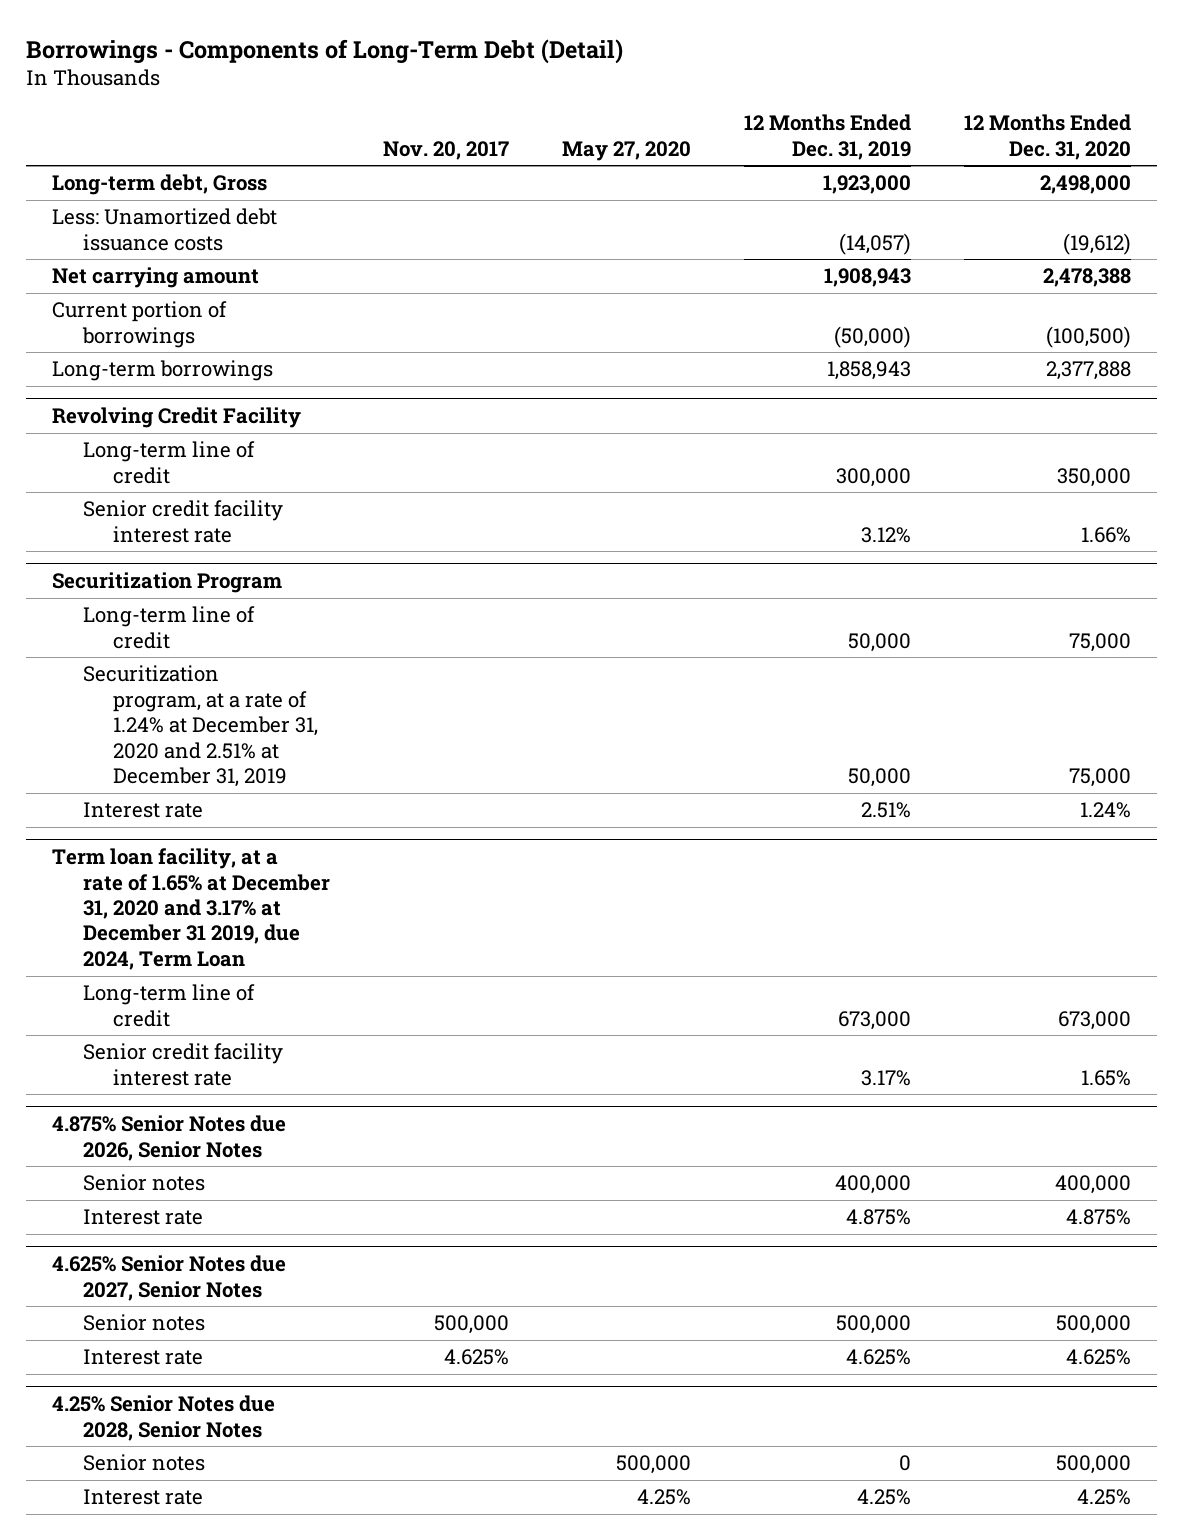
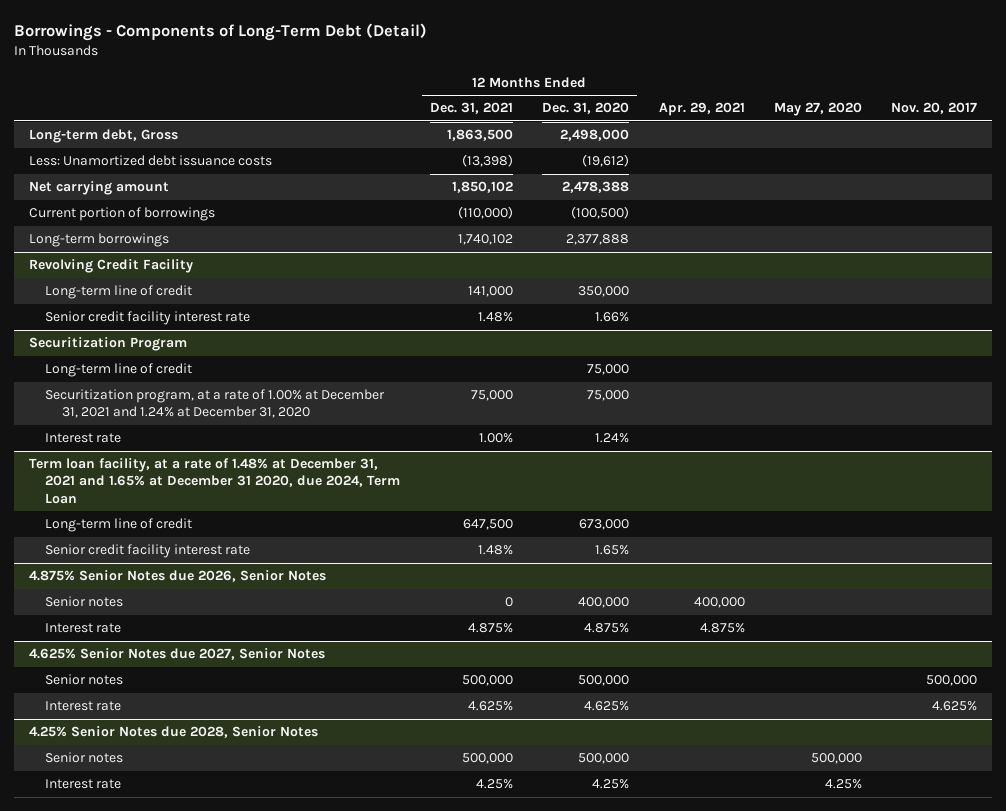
[743,114,911,160] 12 Months Ended Dec. 31, 2019 -> none
none -> [429,102,513,115] Dec. 31, 2021
none -> [658,102,745,117] Apr. 29, 2021
[82,665,319,788] Securitization program, at a rate of 1.24% at December 31, 2020 and 2.51% at December 31, 2019 -> [45,389,386,419] Securitization program, at a rate of 1.00% at December 31, 2021 and 1.24% at December 31, 2020
[52,848,330,970] Term loan facility, at a rate of 1.65% at December 31, 2020 and 3.17% at December 31 2019, due 2024, Term Loan -> [28,458,401,504] Term loan facility, at a rate of 1.48% at December 31, 2021 and 1.65% at December 31 2020, due 2024, Term Loan

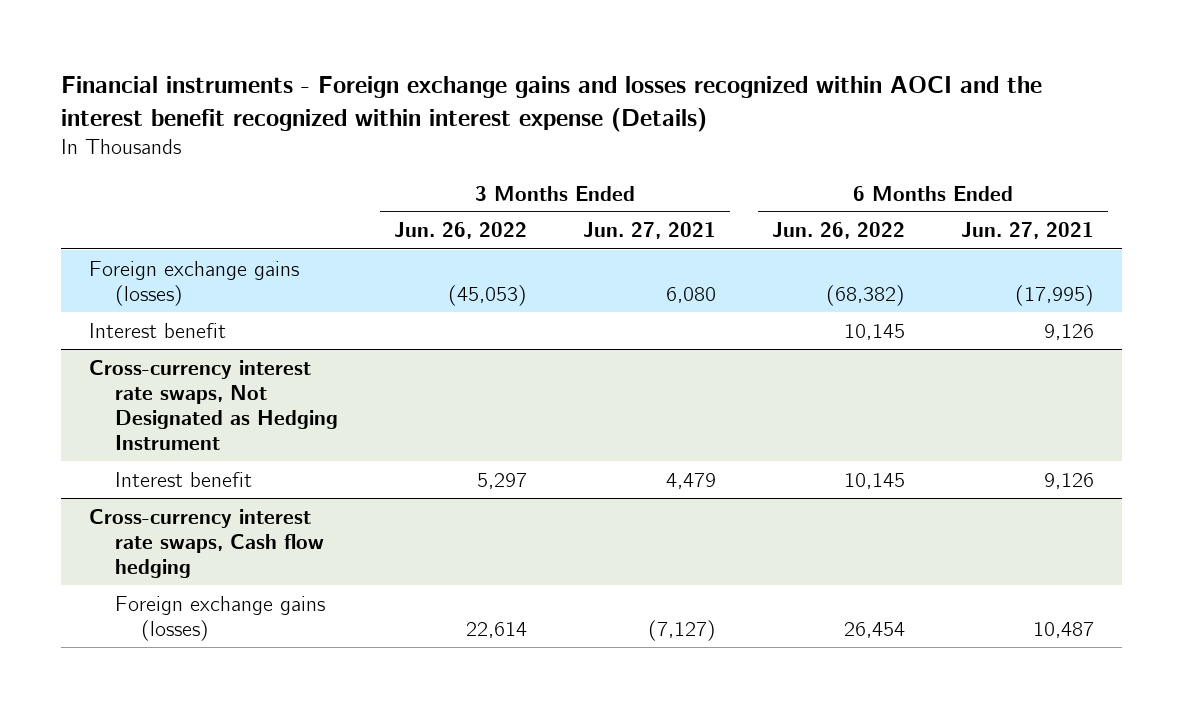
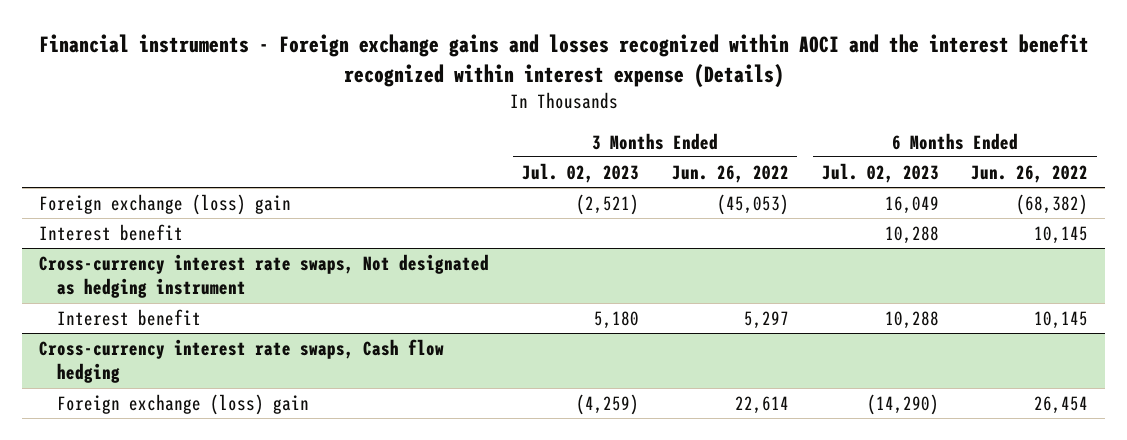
[583,222,717,240] Jun. 27, 2021 -> none
[961,222,1095,240] Jun. 27, 2021 -> none
none -> [521,162,639,183] Jul. 02, 2023
none -> [821,162,939,183] Jul. 02, 2023
[88,260,299,306] Foreign exchange gains (losses) -> [38,193,291,215] Foreign exchange (loss) gain
[88,359,338,451] Cross-currency interest rate swaps, Not Designated as Hedging Instrument -> [38,253,489,299] Cross-currency interest rate swaps, Not designated as hedging instrument
[114,595,325,641] Foreign exchange gains (losses) -> [57,393,310,415] Foreign exchange (loss) gain

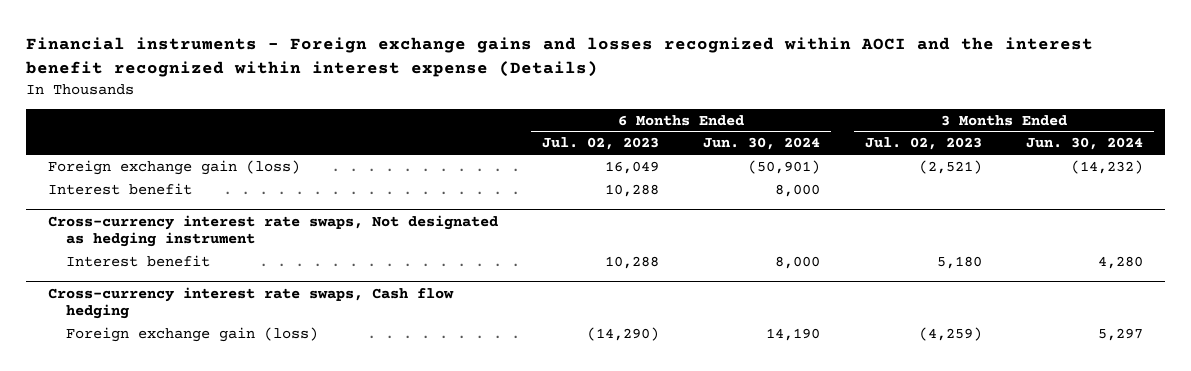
[671,164,789,183] Jun. 26, 2022 -> none
[971,164,1089,183] Jun. 26, 2022 -> none
none -> [703,137,821,151] Jun. 30, 2024
none -> [1025,137,1143,151] Jun. 30, 2024
[38,193,291,215] Foreign exchange (loss) gain -> [47,159,300,175] Foreign exchange gain (loss)
[57,393,310,415] Foreign exchange (loss) gain -> [66,326,319,342] Foreign exchange gain (loss)

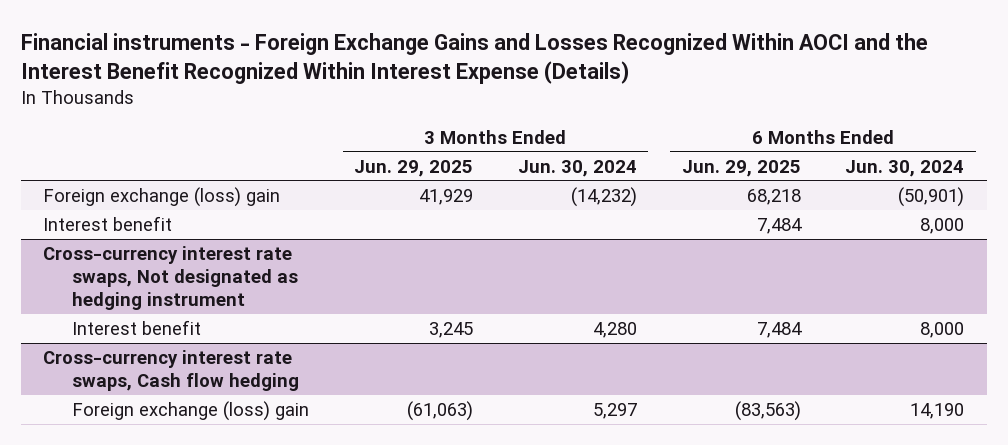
[25,37,1093,77] Financial instruments - Foreign exchange gains and losses recognized within AOCI and the interest benefit recognized within interest expense (Details) -> [20,32,928,84] Financial instruments - Foreign Exchange Gains and Losses Recognized Within AOCI and the Interest Benefit Recognized Within Interest Expense (Details)
[542,137,660,151] Jul. 02, 2023 -> none
[864,137,982,151] Jul. 02, 2023 -> none
none -> [354,159,474,177] Jun. 29, 2025
none -> [681,159,801,177] Jun. 29, 2025
[47,159,300,175] Foreign exchange gain (loss) -> [43,187,281,208] Foreign exchange (loss) gain
[66,326,319,342] Foreign exchange gain (loss) -> [72,401,310,422] Foreign exchange (loss) gain

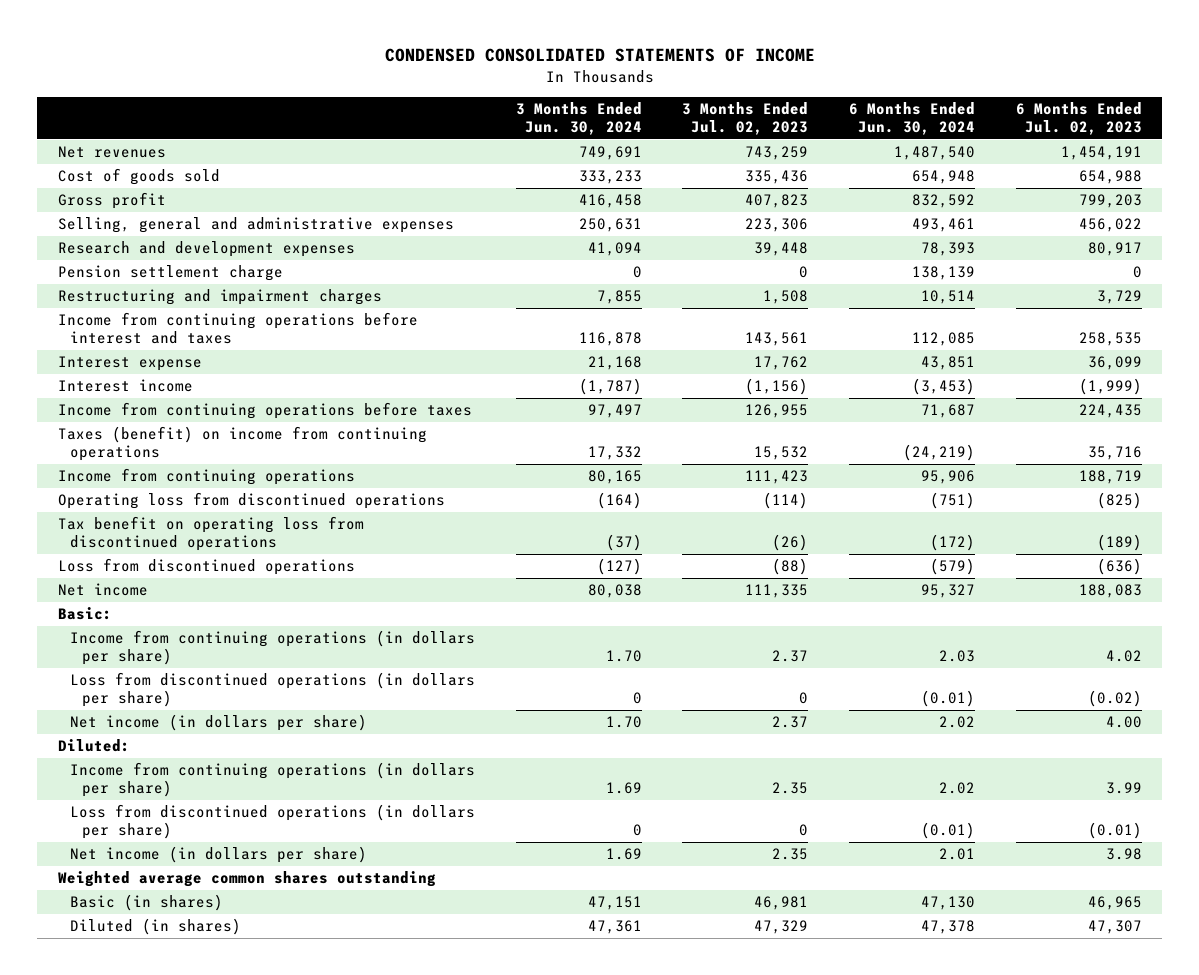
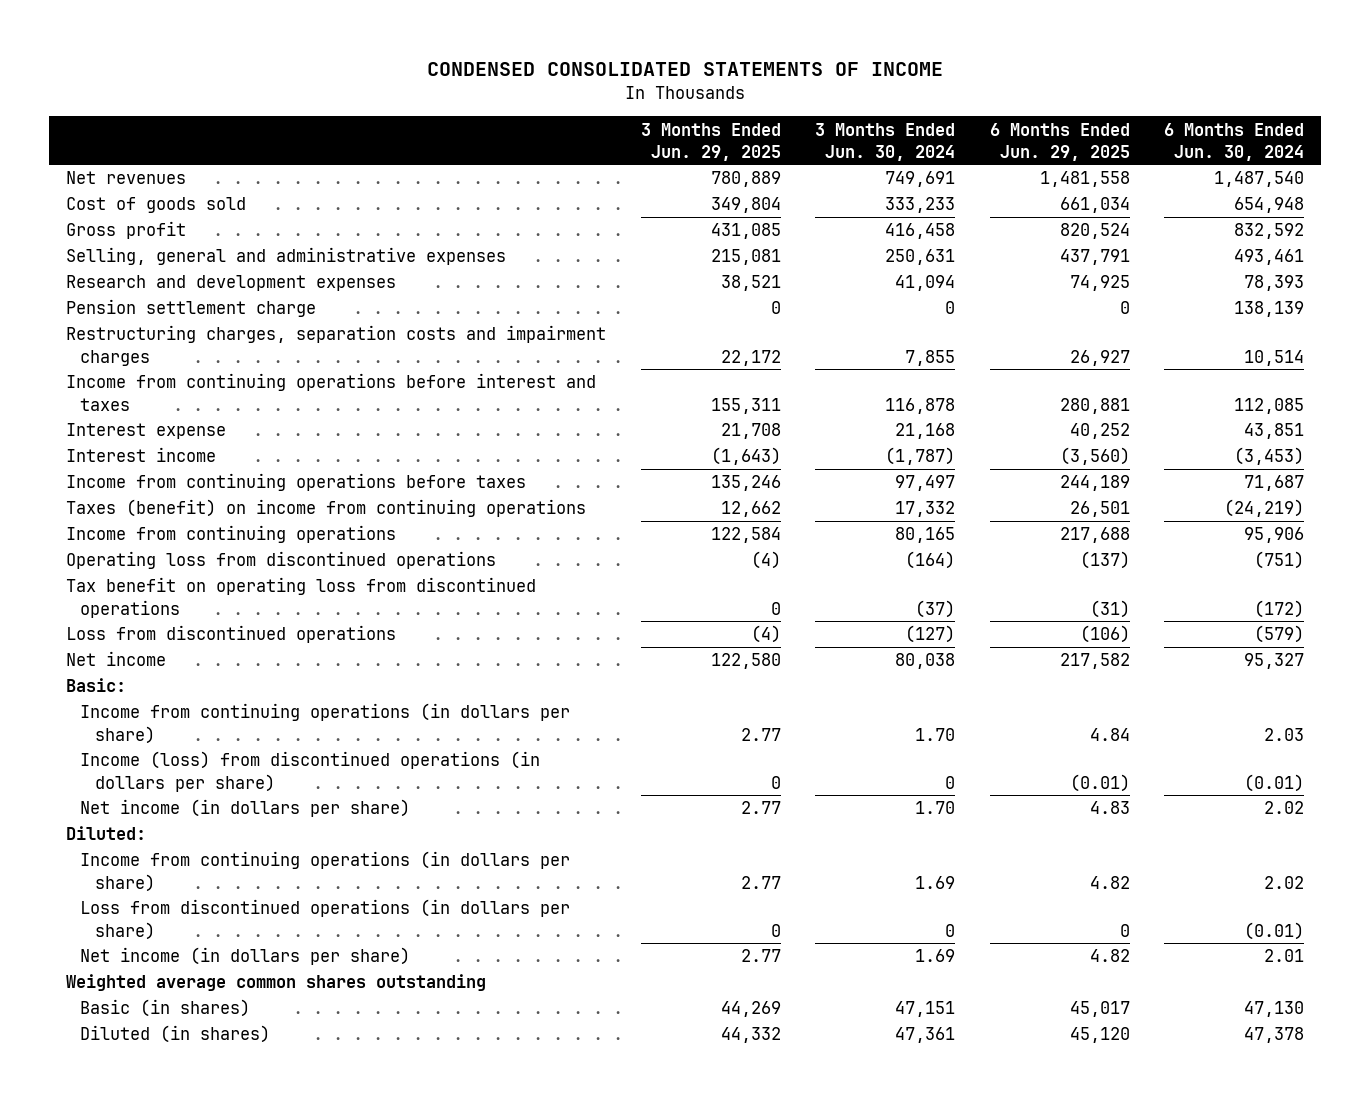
[682,102,809,136] 3 Months Ended Jul. 02, 2023 -> none
[1015,102,1142,136] 6 Months Ended Jul. 02, 2023 -> none
none -> [640,122,781,161] 3 Months Ended Jun. 29, 2025
none -> [989,122,1130,161] 6 Months Ended Jun. 29, 2025
[57,289,382,306] Restructuring and impairment charges -> [66,325,607,366] Restructuring charges, separation costs and impairment charges
[69,672,475,708] Loss from discontinued operations (in dollars per share) -> [80,751,541,792] Income (loss) from discontinued operations (in dollars per share)

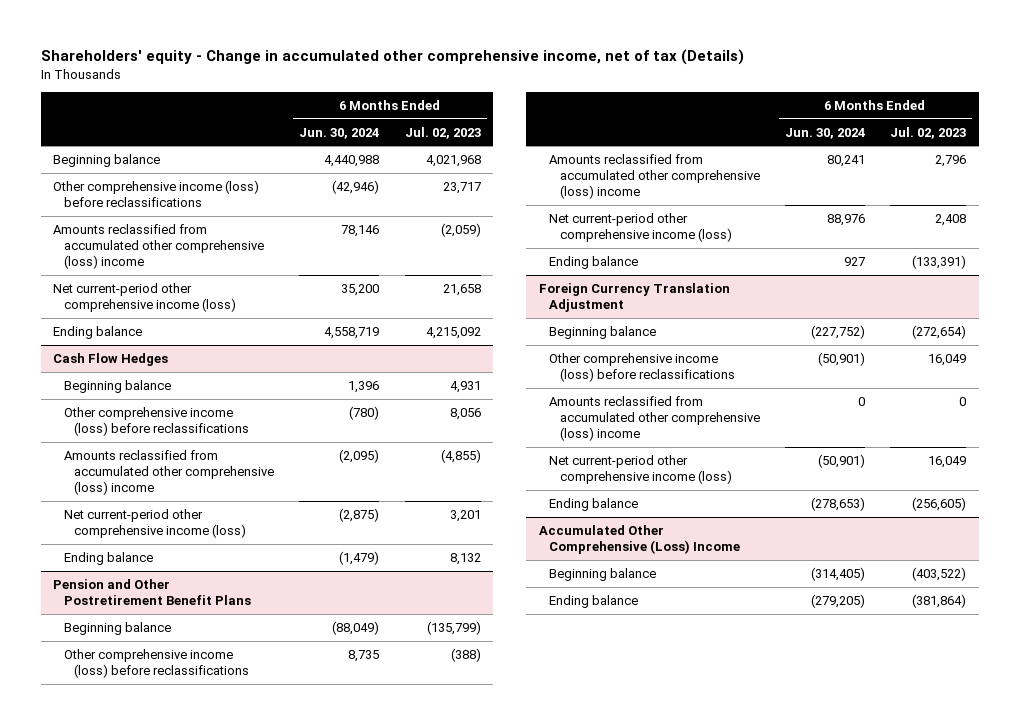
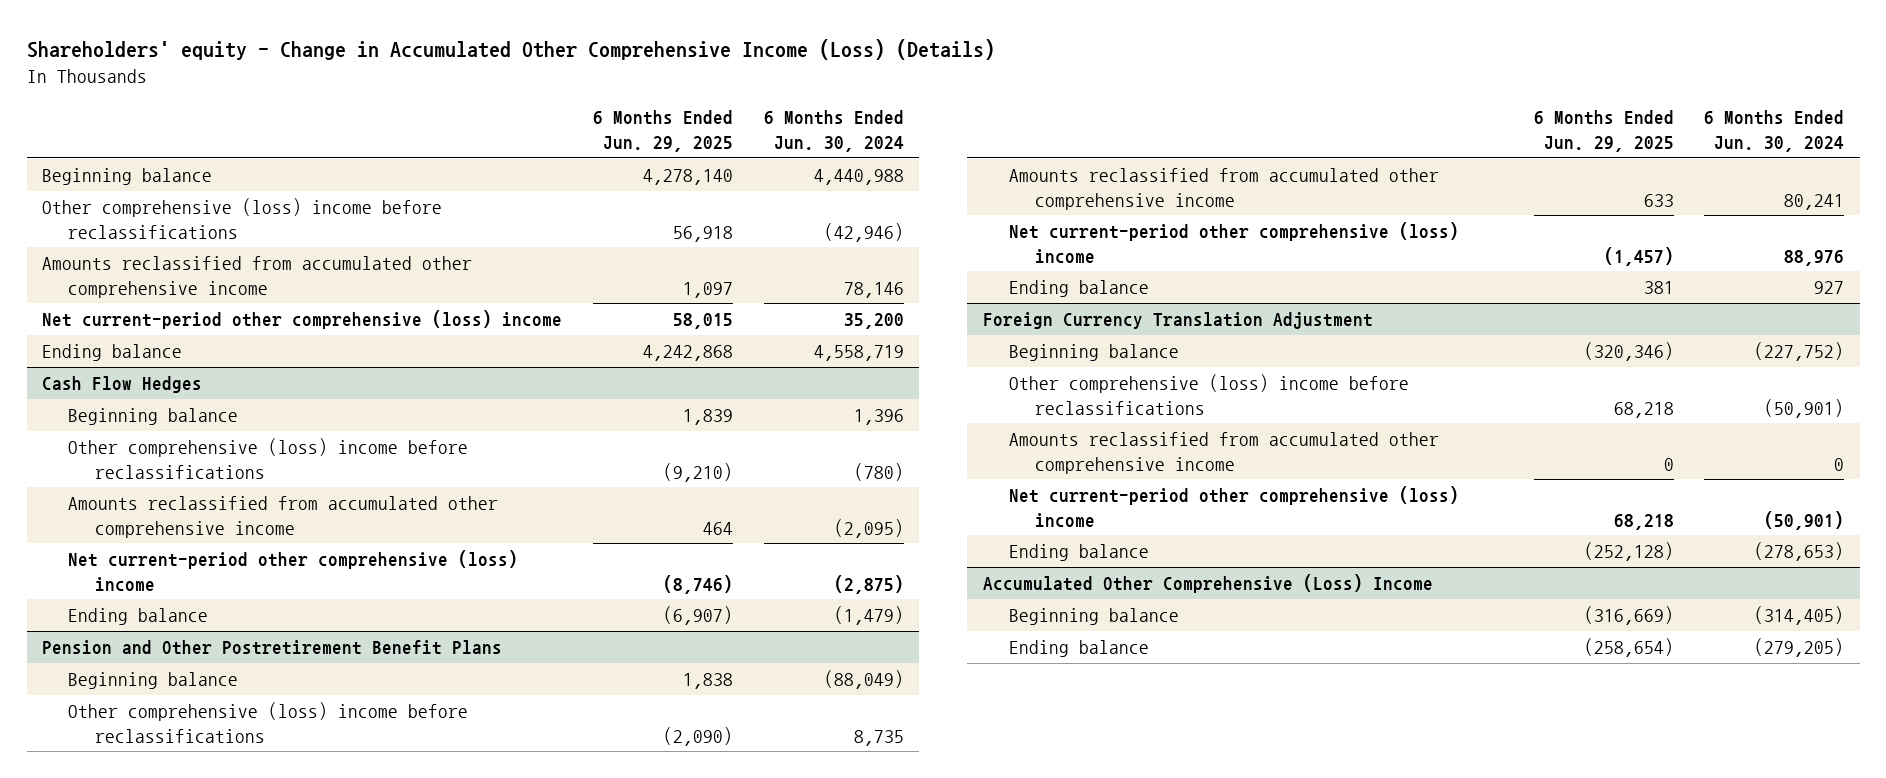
[40,49,744,66] Shareholders' equity - Change in accumulated other comprehensive income, net of tax (Details) -> [26,39,995,61] Shareholders' equity - Change in Accumulated Other Comprehensive Income (Loss) (Details)
[404,126,481,139] Jul. 02, 2023 -> none
none -> [592,110,733,153] 6 Months Ended Jun. 29, 2025
[53,179,260,208] Other comprehensive income (loss) before reclassifications -> [42,198,443,239] Other comprehensive (loss) income before reclassifications
[53,223,264,270] Amounts reclassified from accumulated other comprehensive (loss) income -> [42,256,473,298] Amounts reclassified from accumulated other comprehensive income
[53,282,236,313] Net current-period other comprehensive income (loss) -> [42,310,563,330] Net current-period other comprehensive (loss) income
[63,406,250,437] Other comprehensive income (loss) before reclassifications -> [68,438,469,479] Other comprehensive (loss) income before reclassifications
[63,449,275,496] Amounts reclassified from accumulated other comprehensive (loss) income -> [68,496,499,538] Amounts reclassified from accumulated other comprehensive income
[63,508,247,539] Net current-period other comprehensive income (loss) -> [68,550,519,592] Net current-period other comprehensive (loss) income
[63,648,250,679] Other comprehensive income (loss) before reclassifications -> [68,702,469,743] Other comprehensive (loss) income before reclassifications
[549,153,760,200] Amounts reclassified from accumulated other comprehensive (loss) income -> [1009,168,1440,210] Amounts reclassified from accumulated other comprehensive income
[549,212,732,243] Net current-period other comprehensive income (loss) -> [1009,222,1460,264] Net current-period other comprehensive (loss) income
[549,352,735,383] Other comprehensive income (loss) before reclassifications -> [1009,374,1410,415] Other comprehensive (loss) income before reclassifications
[549,395,760,442] Amounts reclassified from accumulated other comprehensive (loss) income -> [1009,432,1440,474] Amounts reclassified from accumulated other comprehensive income
[549,454,732,485] Net current-period other comprehensive income (loss) -> [1009,486,1460,528] Net current-period other comprehensive (loss) income

